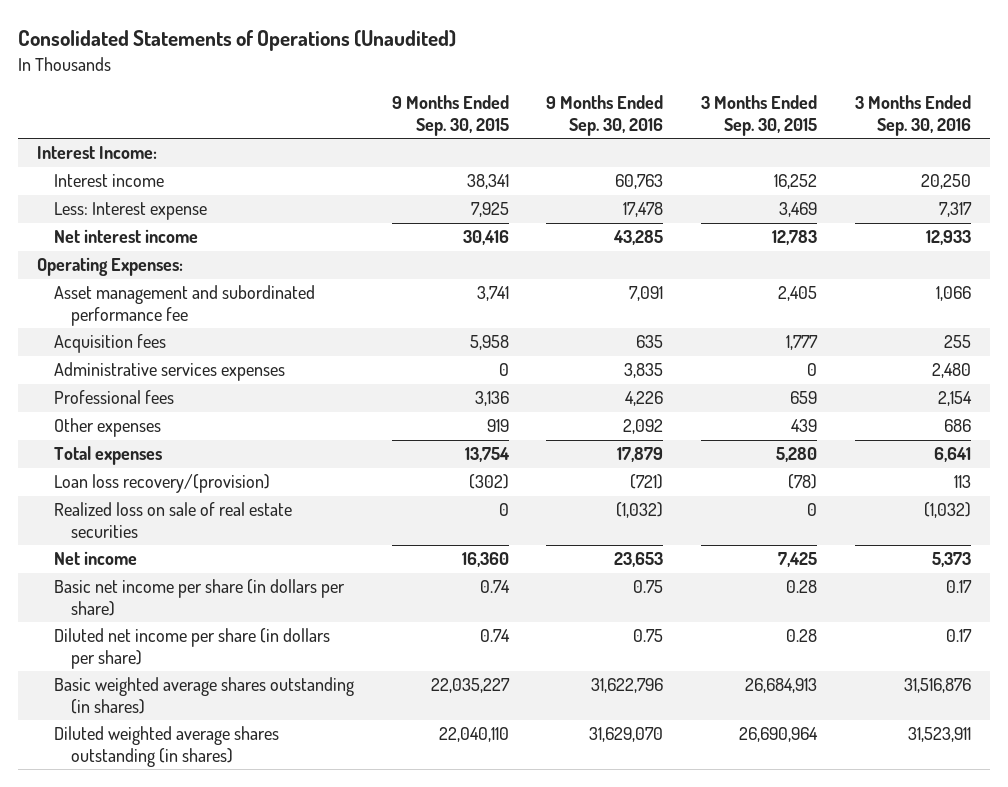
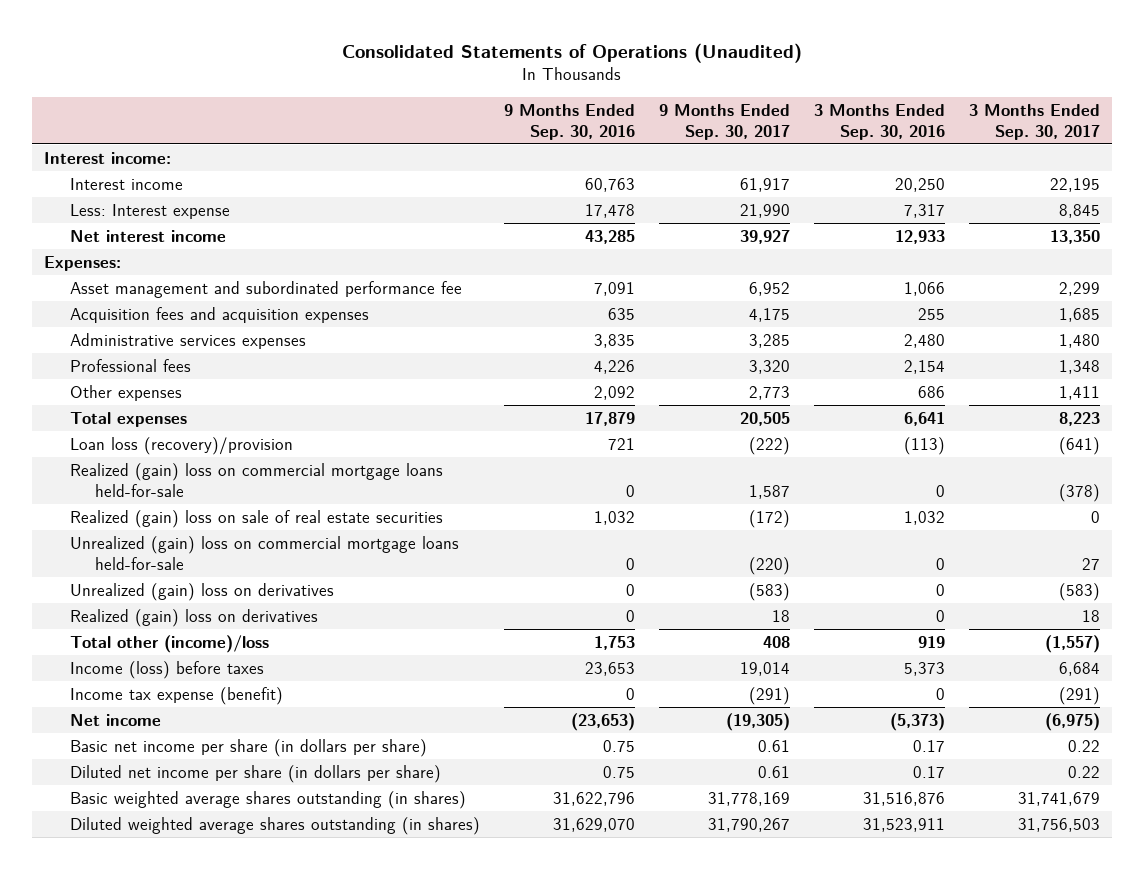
[391,95,509,137] 9 Months Ended Sep. 30, 2015 -> none
[701,95,818,137] 3 Months Ended Sep. 30, 2015 -> none
none -> [658,103,790,140] 9 Months Ended Sep. 30, 2017
none -> [969,103,1101,140] 3 Months Ended Sep. 30, 2017
[36,146,157,160] Interest Income: -> [43,151,171,164] Interest income:
[36,257,183,277] Operating Expenses: -> [43,255,121,271] Expenses:
[53,334,166,354] Acquisition fees -> [69,306,369,323] Acquisition fees and acquisition expenses
[53,474,270,494] Loan loss recovery/(provision) -> [69,436,293,455] Loan loss (recovery)/provision
[630,474,664,490] (721) -> [607,437,635,450] 721
[953,475,971,489] 113 -> [903,436,945,455] (113)
none -> [69,462,443,497] Realized (gain) loss on commercial mortgage loans held-for-sale
[53,502,292,539] Realized loss on sale of real estate securities -> [69,509,443,528] Realized (gain) loss on sale of real estate securities
[616,502,664,519] (1,032) -> [593,510,635,525] 1,032
[923,502,971,519] (1,032) -> [903,510,945,525] 1,032
none -> [69,535,459,570] Unrealized (gain) loss on commercial mortgage loans held-for-sale
none -> [69,582,334,601] Unrealized (gain) loss on derivatives
none -> [69,608,318,627] Realized (gain) loss on derivatives
none -> [69,634,269,653] Total other (income)/loss
none -> [69,660,264,679] Income (loss) before taxes
none -> [69,686,283,705] Income tax expense (benefit)
[614,552,664,568] 23,653 -> [570,712,635,731] (23,653)
[931,552,971,568] 5,373 -> [889,712,945,731] (5,373)

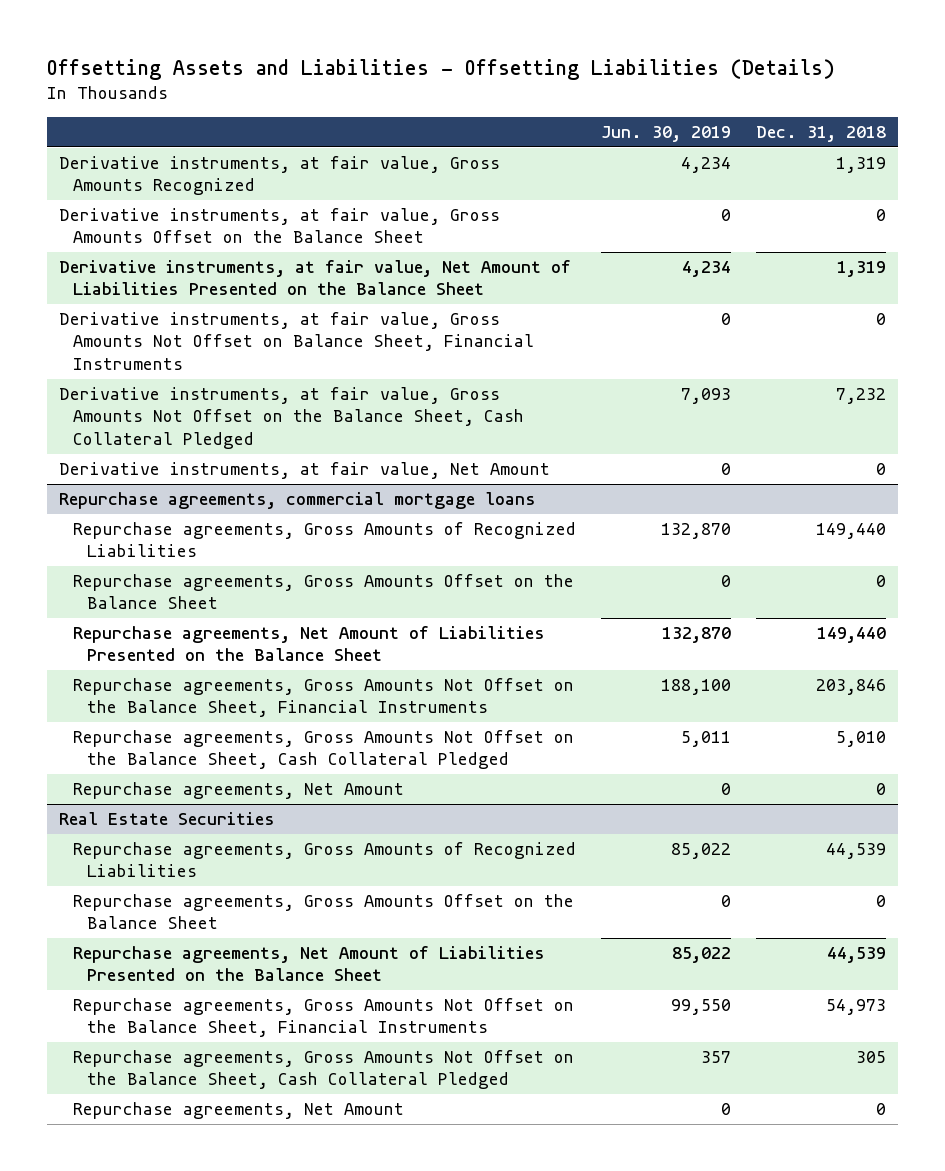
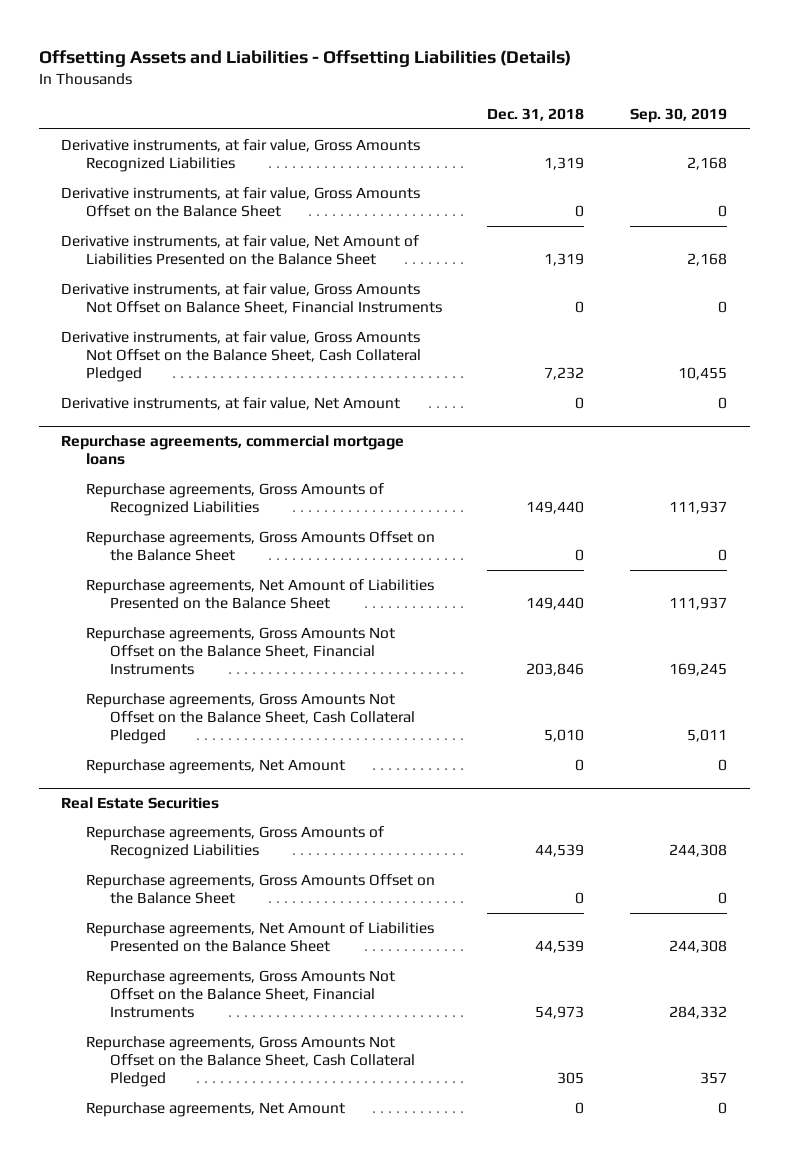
[601,126,732,143] Jun. 30, 2019 -> none
none -> [629,108,727,124] Sep. 30, 2019
[59,155,501,196] Derivative instruments, at fair value, Gross Amounts Recognized -> [61,138,421,172] Derivative instruments, at fair value, Gross Amounts Recognized Liabilities

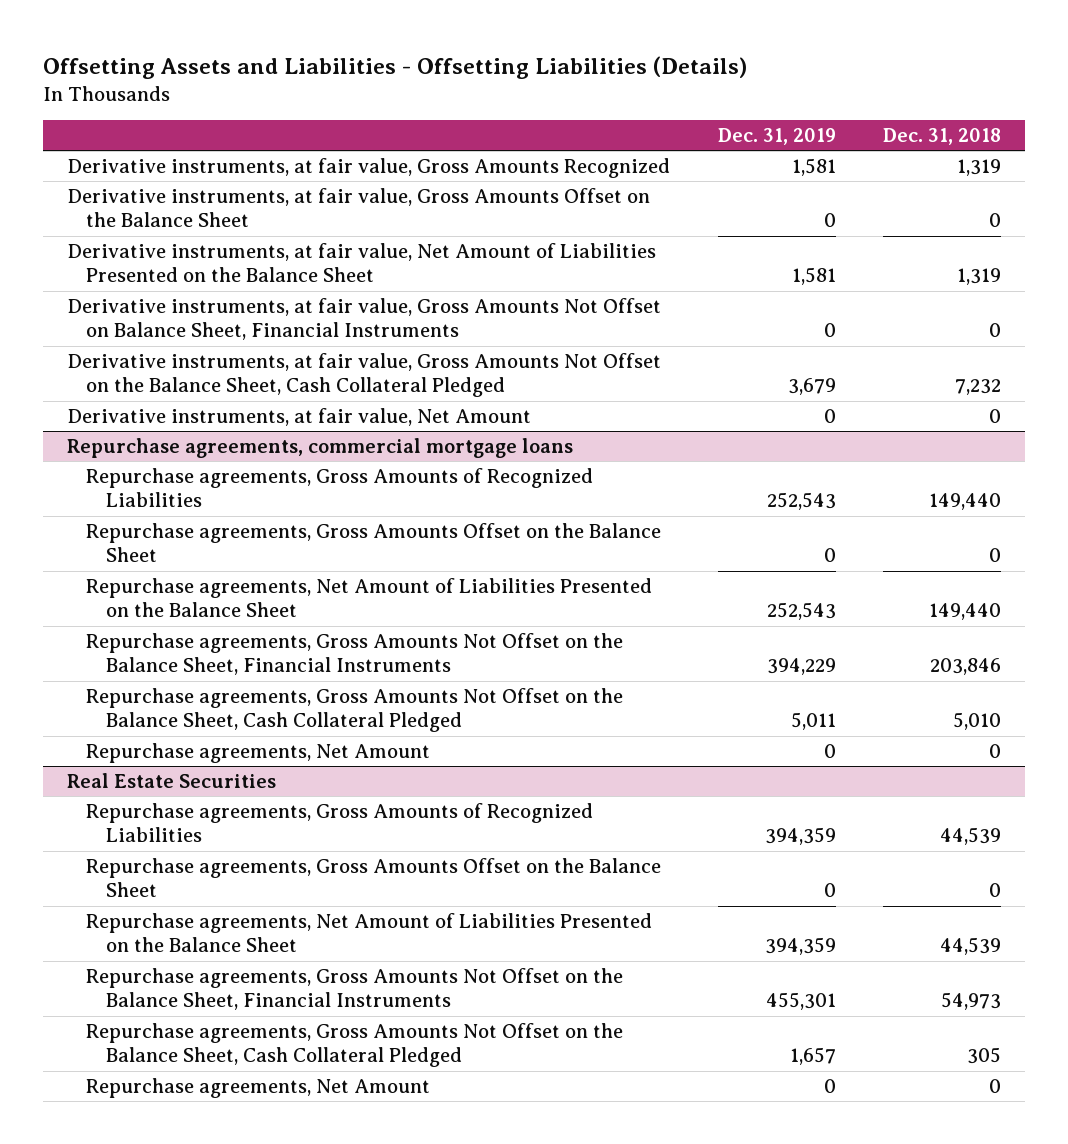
[629,108,727,124] Sep. 30, 2019 -> none
none -> [717,128,836,146] Dec. 31, 2019
[61,138,421,172] Derivative instruments, at fair value, Gross Amounts Recognized Liabilities -> [66,157,670,178] Derivative instruments, at fair value, Gross Amounts Recognized

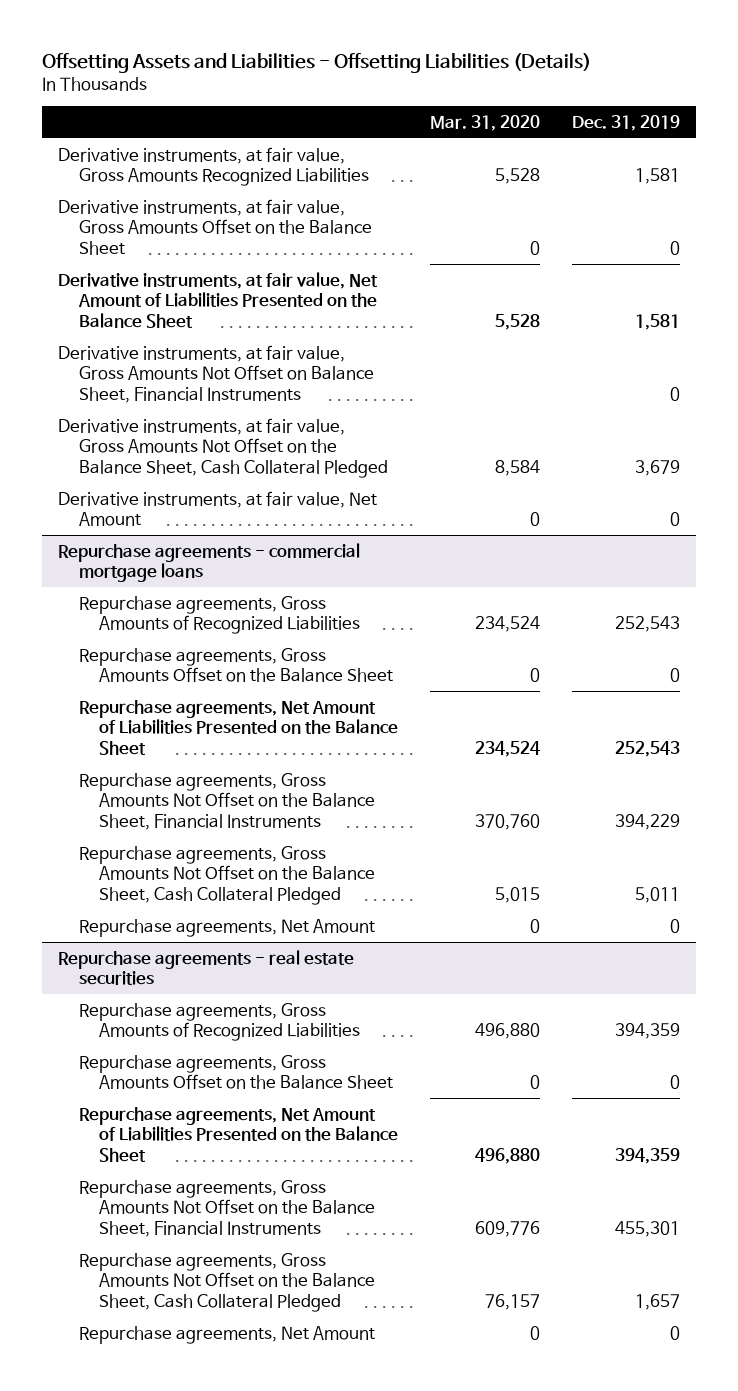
[883,128,1002,146] Dec. 31, 2018 -> none
none -> [430,114,541,131] Mar. 31, 2020
[66,157,670,178] Derivative instruments, at fair value, Gross Amounts Recognized -> [58,146,369,187] Derivative instruments, at fair value, Gross Amounts Recognized Liabilities
[66,437,573,458] Repurchase agreements, commercial mortgage loans -> [58,542,361,583] Repurchase agreements - commercial mortgage loans
[66,772,276,788] Real Estate Securities -> [58,949,355,986] Repurchase agreements - real estate securities

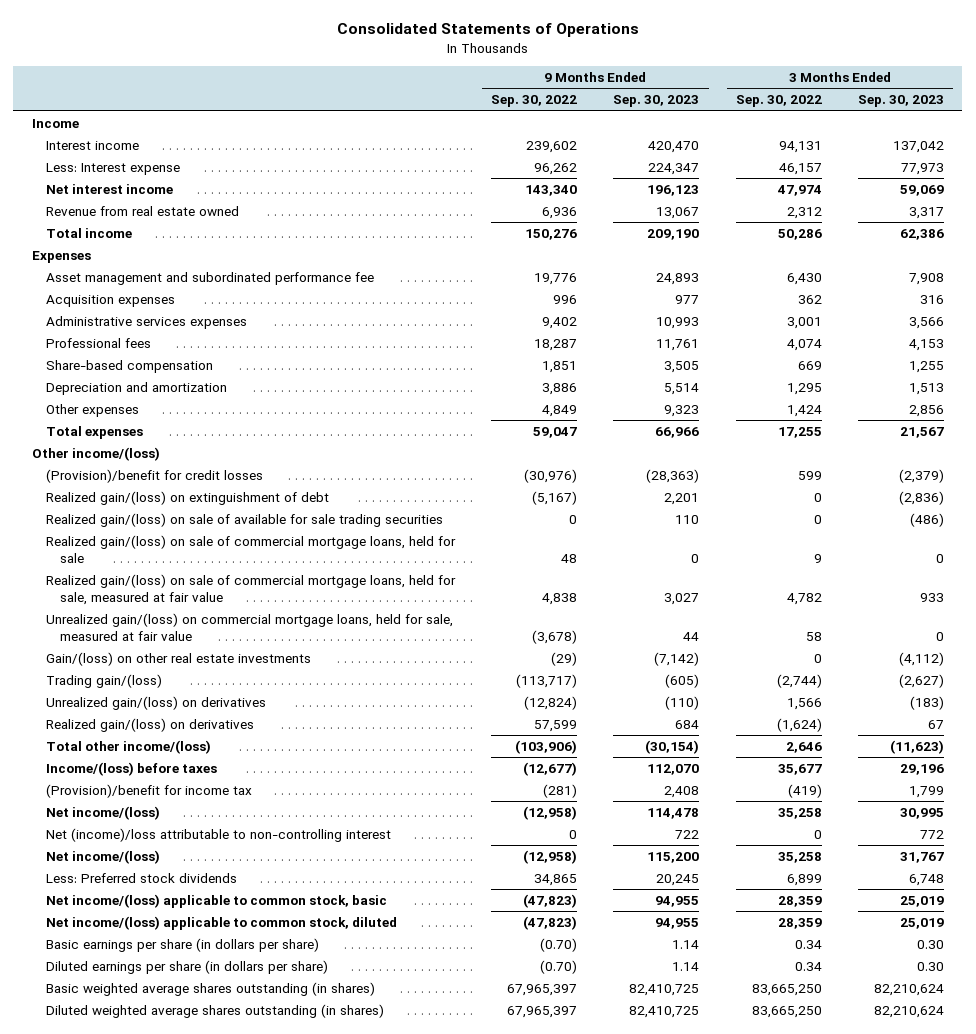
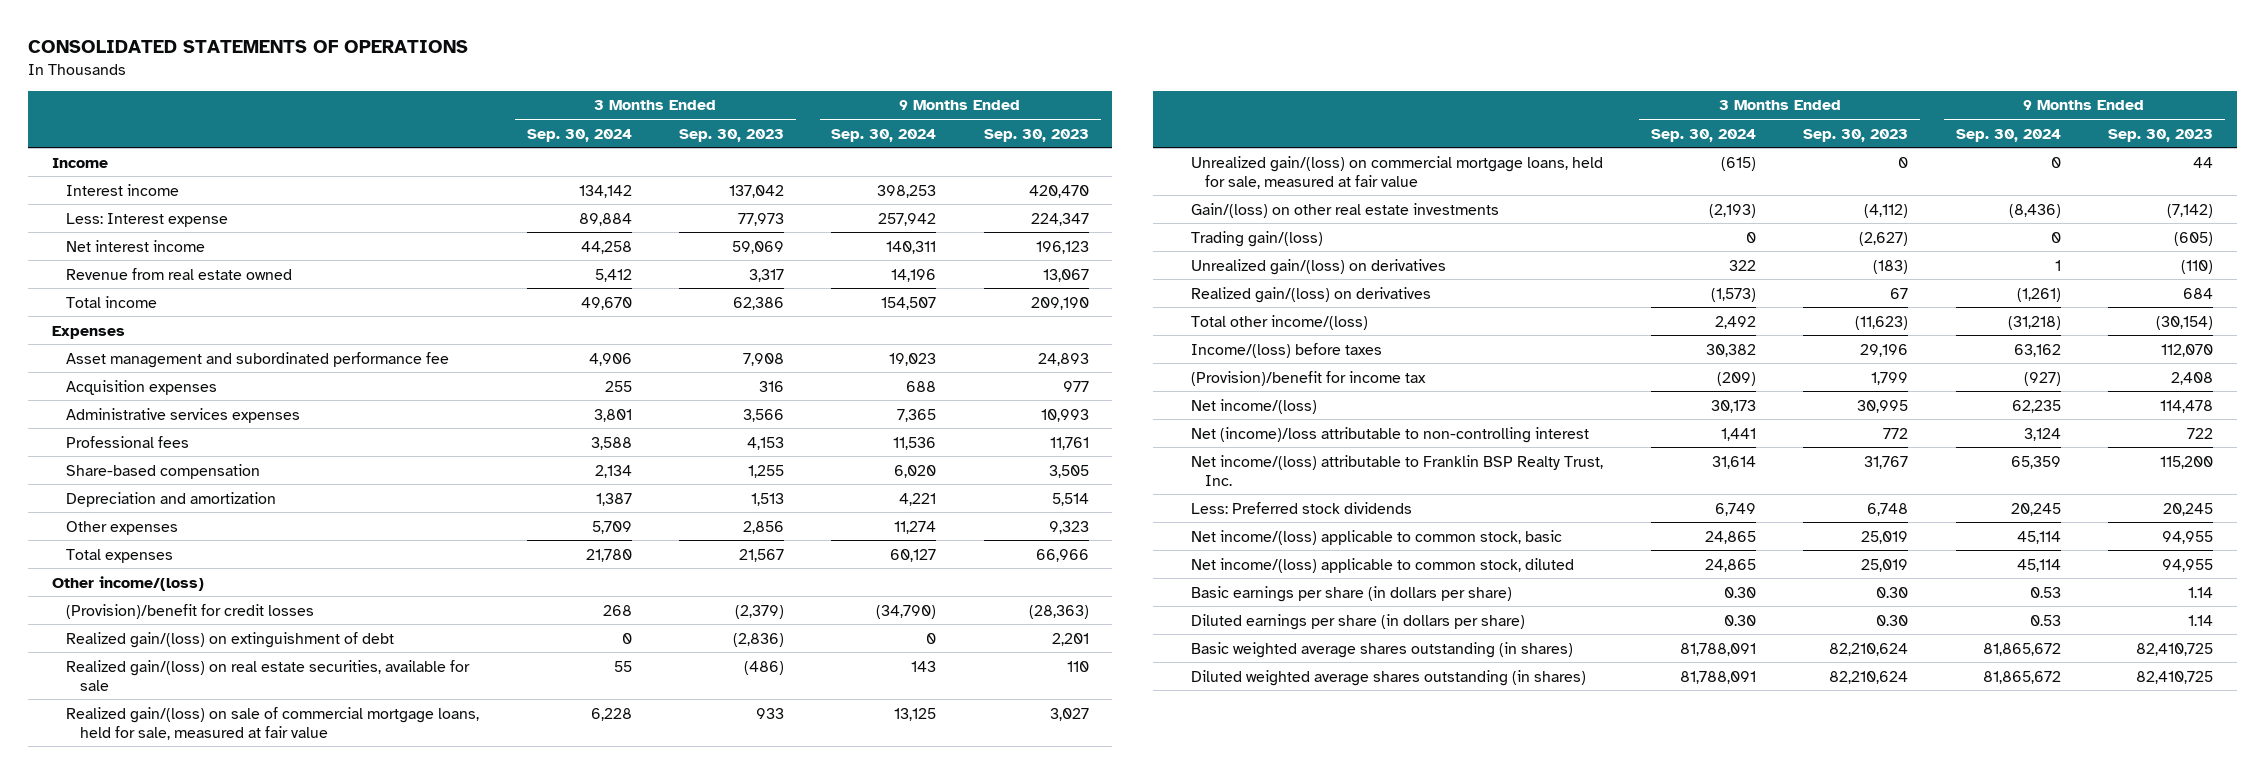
[336,23,639,38] Consolidated Statements of Operations -> [28,40,469,54] CONSOLIDATED STATEMENTS OF OPERATIONS
[491,95,578,108] Sep. 30, 2022 -> none
[735,95,822,108] Sep. 30, 2022 -> none
none -> [526,128,632,142] Sep. 30, 2024
none -> [831,128,937,142] Sep. 30, 2024
[45,534,456,563] Realized gain/(loss) on sale of commercial mortgage loans, held for sale -> none
[45,512,443,527] Realized gain/(loss) on sale of available for sale trading securities -> [66,659,471,691] Realized gain/(loss) on real estate securities, available for sale
[45,849,160,864] Net income/(loss) -> [1190,454,1603,486] Net income/(loss) attributable to Franklin BSP Realty Trust, Inc.

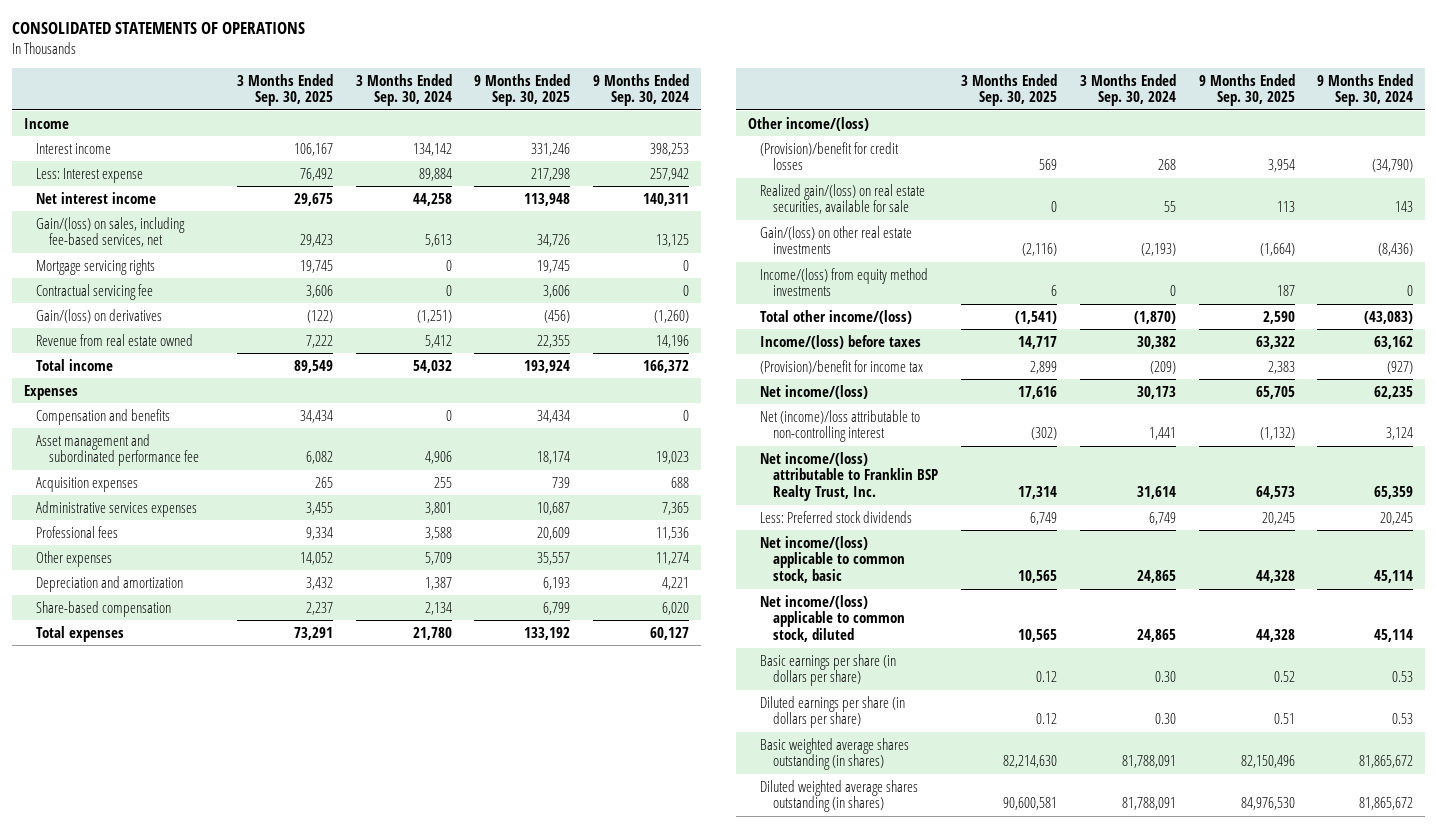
[679,128,785,142] Sep. 30, 2023 -> none
[983,128,1089,142] Sep. 30, 2023 -> none
none -> [236,73,333,107] 3 Months Ended Sep. 30, 2025
none -> [474,73,571,107] 9 Months Ended Sep. 30, 2025
none -> [36,216,186,248] Gain/(loss) on sales, including fee-based services, net
none -> [36,258,156,275] Mortgage servicing rights
none -> [36,283,154,300] Contractual servicing fee
none -> [36,308,163,323] Gain/(loss) on derivatives
[580,296,632,310] 49,670 -> [412,359,452,373] 54,032
[881,296,937,310] 154,507 -> [643,359,690,373] 166,372
none -> [36,408,171,425] Compensation and benefits
[66,491,277,507] Depreciation and amortization -> [36,575,184,592] Depreciation and amortization
[66,463,261,479] Share-based compensation -> [36,600,172,617] Share-based compensation
[66,631,395,648] Realized gain/(loss) on extinguishment of debt -> none
[66,706,480,740] Realized gain/(loss) on sale of commercial mortgage loans, held for sale, measured at fair value -> none
[1190,155,1603,189] Unrealized gain/(loss) on commercial mortgage loans, held for sale, measured at fair value -> none
[1190,230,1323,247] Trading gain/(loss) -> none
[1190,258,1446,275] Unrealized gain/(loss) on derivatives -> none
[1190,286,1431,303] Realized gain/(loss) on derivatives -> none
none -> [760,267,929,297] Income/(loss) from equity method investments
[1714,315,1756,329] 2,492 -> [1133,310,1176,324] (1,870)
[2007,315,2061,330] (31,218) -> [1364,310,1414,324] (43,083)

